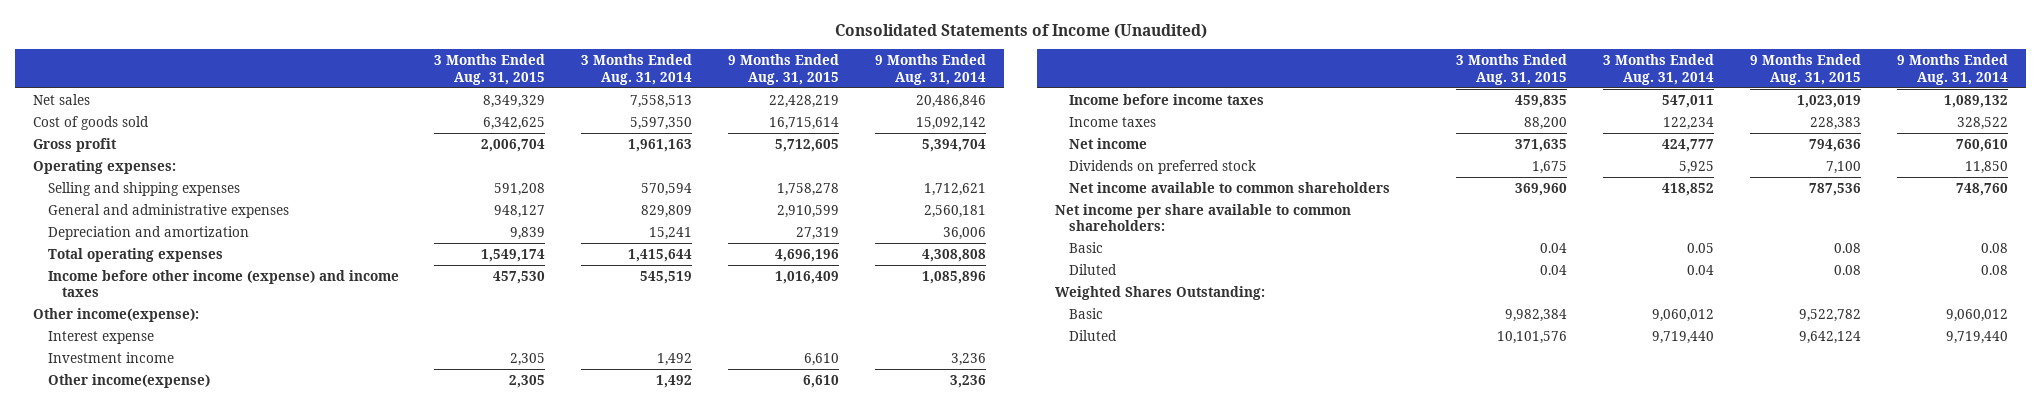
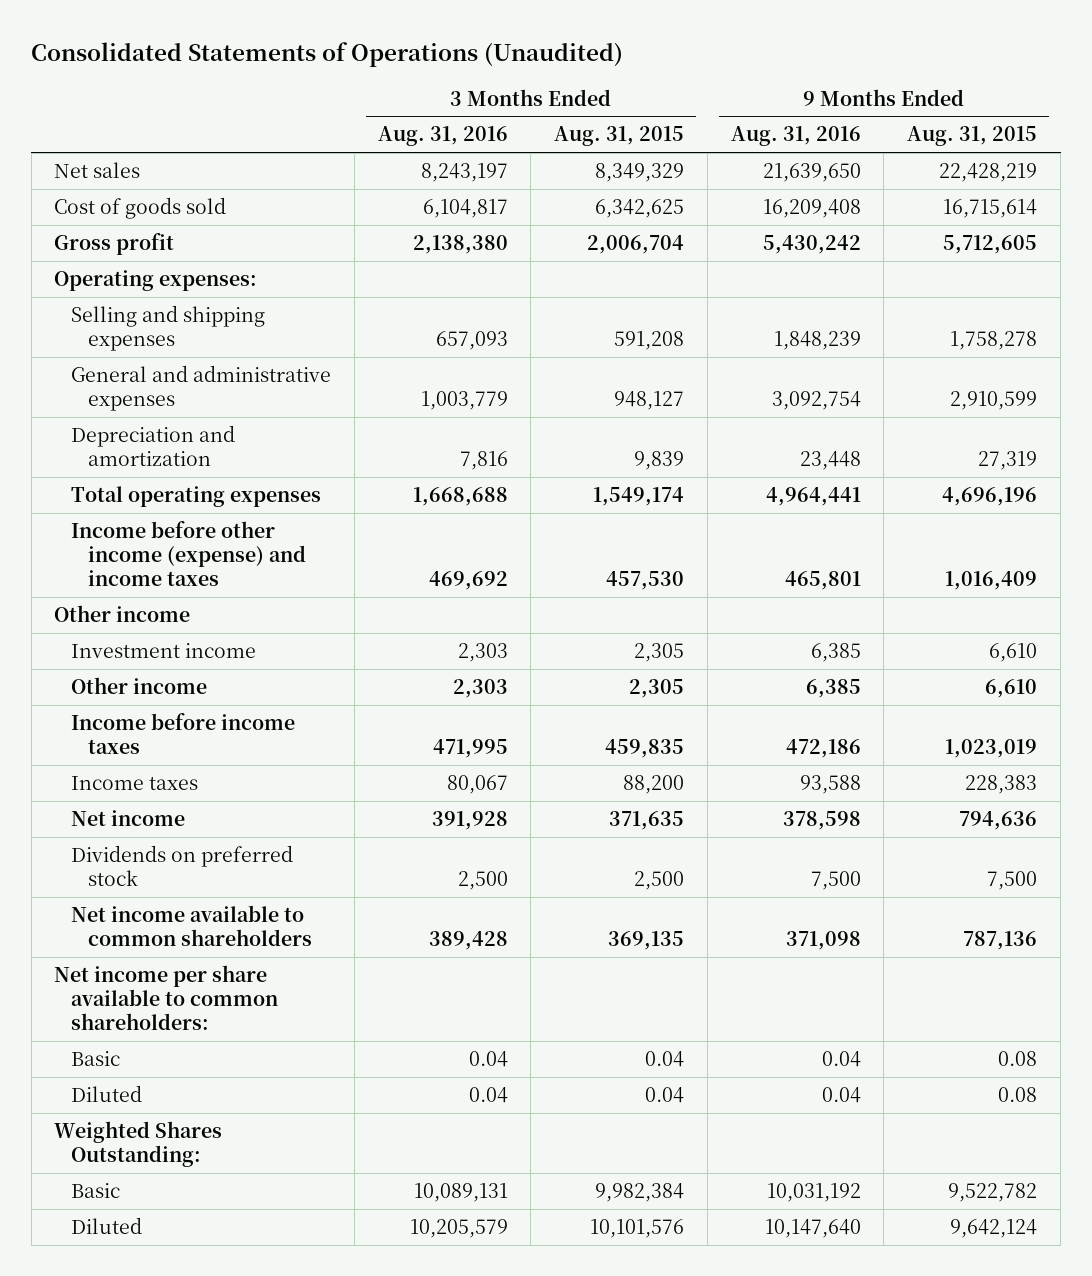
[834,24,1207,40] Consolidated Statements of Income (Unaudited) -> [31,42,624,68] Consolidated Statements of Operations (Unaudited)
[581,53,693,85] 3 Months Ended Aug. 31, 2014 -> none
[875,53,987,85] 9 Months Ended Aug. 31, 2014 -> none
none -> [377,126,508,147] Aug. 31, 2016
none -> [730,126,861,147] Aug. 31, 2016
[47,330,154,344] Interest expense -> none
[33,307,200,322] Other income(expense): -> [54,604,191,622] Other income
[47,373,210,388] Other income(expense) -> [70,676,207,694] Other income
[1532,160,1568,174] 1,675 -> [634,871,685,891] 2,500
[1826,160,1862,174] 7,100 -> [987,871,1038,891] 7,500
[1515,182,1568,196] 369,960 -> [608,931,685,951] 369,135
[1809,182,1862,196] 787,536 -> [963,931,1038,951] 787,136

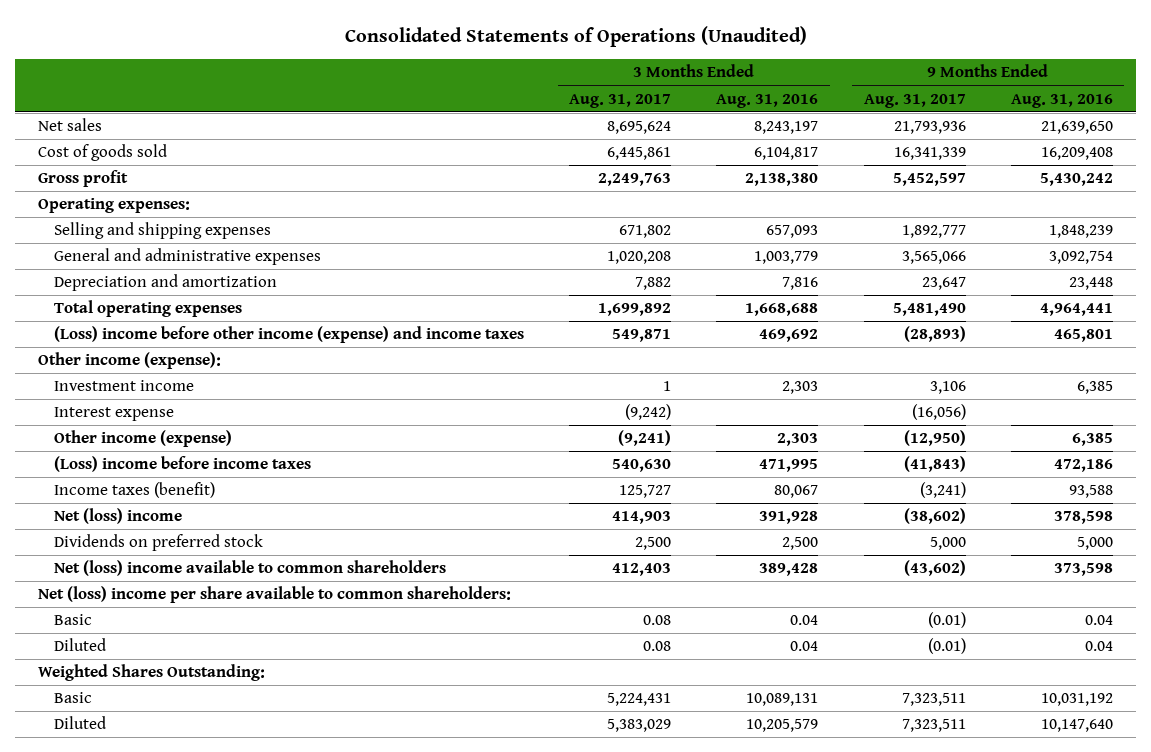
[554,126,685,147] Aug. 31, 2015 -> none
[907,126,1038,147] Aug. 31, 2015 -> none
none -> [568,93,671,108] Aug. 31, 2017
none -> [863,93,966,108] Aug. 31, 2017
[70,520,306,587] Income before other income (expense) and income taxes -> [53,326,524,344] (Loss) income before other income (expense) and income taxes
[54,604,191,622] Other income -> [38,352,222,370] Other income (expense):
none -> [53,407,174,422] Interest expense
[70,676,207,694] Other income -> [53,430,232,448] Other income (expense)
[70,712,295,755] Income before income taxes -> [53,456,311,473] (Loss) income before income taxes
[70,775,198,790] Income taxes -> [53,482,215,499] Income taxes (benefit)
[70,809,185,826] Net income -> [53,508,182,525] Net (loss) income
[810,871,861,891] 7,500 -> [1077,537,1114,551] 5,000
[70,904,312,947] Net income available to common shareholders -> [53,560,446,577] Net (loss) income available to common shareholders
[785,931,861,951] 371,098 -> [1054,563,1114,577] 373,598
[54,964,278,1031] Net income per share available to common shareholders: -> [38,586,512,604] Net (loss) income per share available to common shareholders:

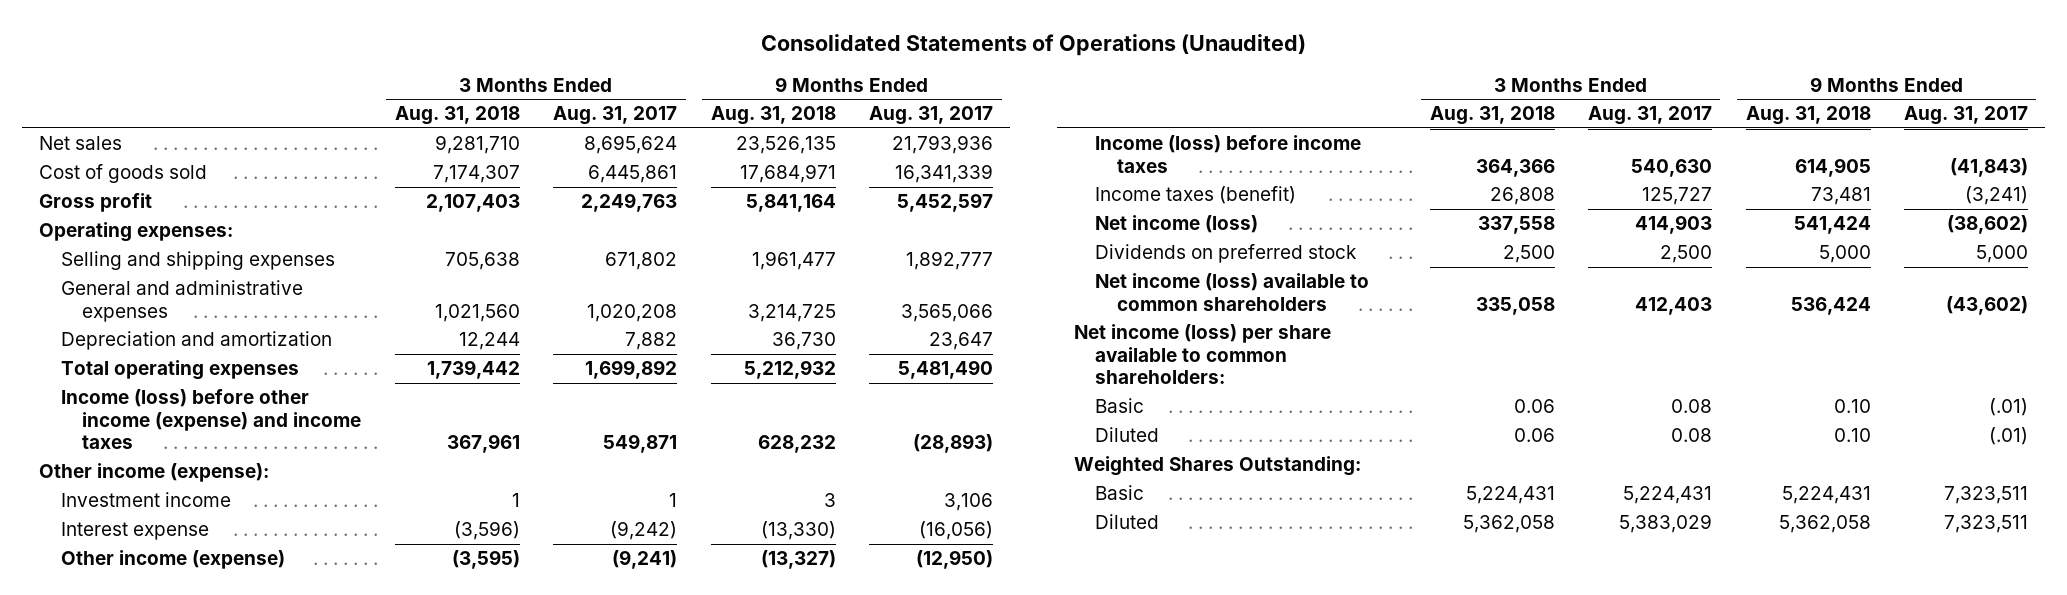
[716,93,819,108] Aug. 31, 2016 -> none
[1011,93,1114,108] Aug. 31, 2016 -> none
none -> [394,106,520,126] Aug. 31, 2018
none -> [710,106,836,126] Aug. 31, 2018
[53,326,524,344] (Loss) income before other income (expense) and income taxes -> [60,389,362,450] Income (loss) before other income (expense) and income taxes
[53,456,311,473] (Loss) income before income taxes -> [1095,135,1362,173] Income (loss) before income taxes
[53,508,182,525] Net (loss) income -> [1095,215,1259,234] Net income (loss)
[53,560,446,577] Net (loss) income available to common shareholders -> [1095,273,1370,311] Net income (loss) available to common shareholders
[38,586,512,604] Net (loss) income per share available to common shareholders: -> [1073,324,1331,385] Net income (loss) per share available to common shareholders:
[927,612,966,629] (0.01) -> [1989,398,2029,417] (.01)
[927,638,966,655] (0.01) -> [1989,427,2029,446] (.01)

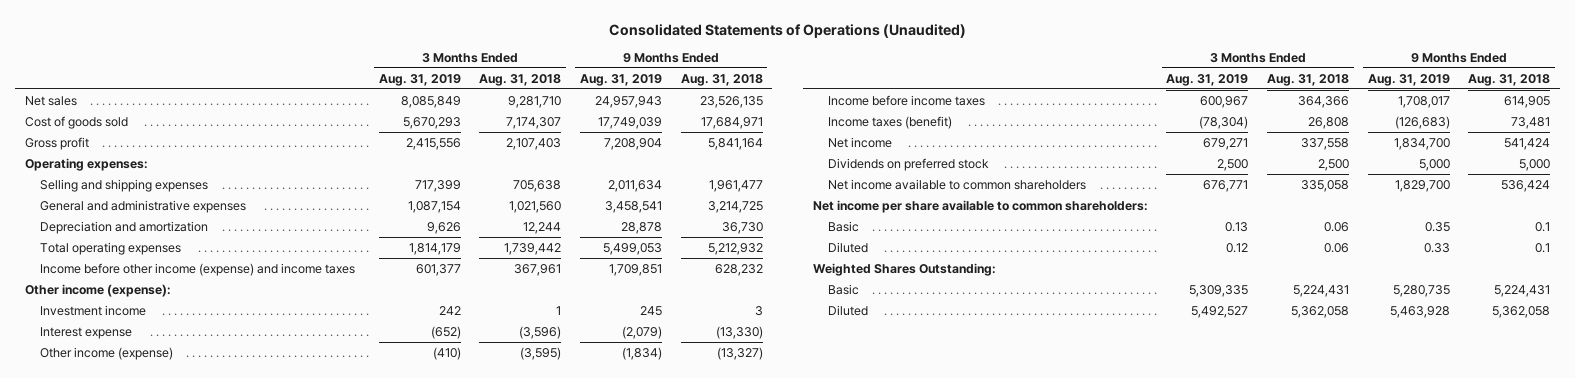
[553,106,678,126] Aug. 31, 2017 -> none
[869,106,994,126] Aug. 31, 2017 -> none
none -> [378,73,461,86] Aug. 31, 2019
none -> [580,73,663,86] Aug. 31, 2019
[60,389,362,450] Income (loss) before other income (expense) and income taxes -> [40,262,356,276] Income before other income (expense) and income taxes
[1095,135,1362,173] Income (loss) before income taxes -> [827,94,985,106] Income before income taxes
[1095,215,1259,234] Net income (loss) -> [827,136,892,148] Net income
[1095,273,1370,311] Net income (loss) available to common shareholders -> [827,178,1086,190] Net income available to common shareholders
[1073,324,1331,385] Net income (loss) per share available to common shareholders: -> [812,199,1148,213] Net income per share available to common shareholders:
[1833,399,1871,414] 0.10 -> [1535,221,1551,232] 0.1
[1833,428,1871,443] 0.10 -> [1535,242,1551,253] 0.1

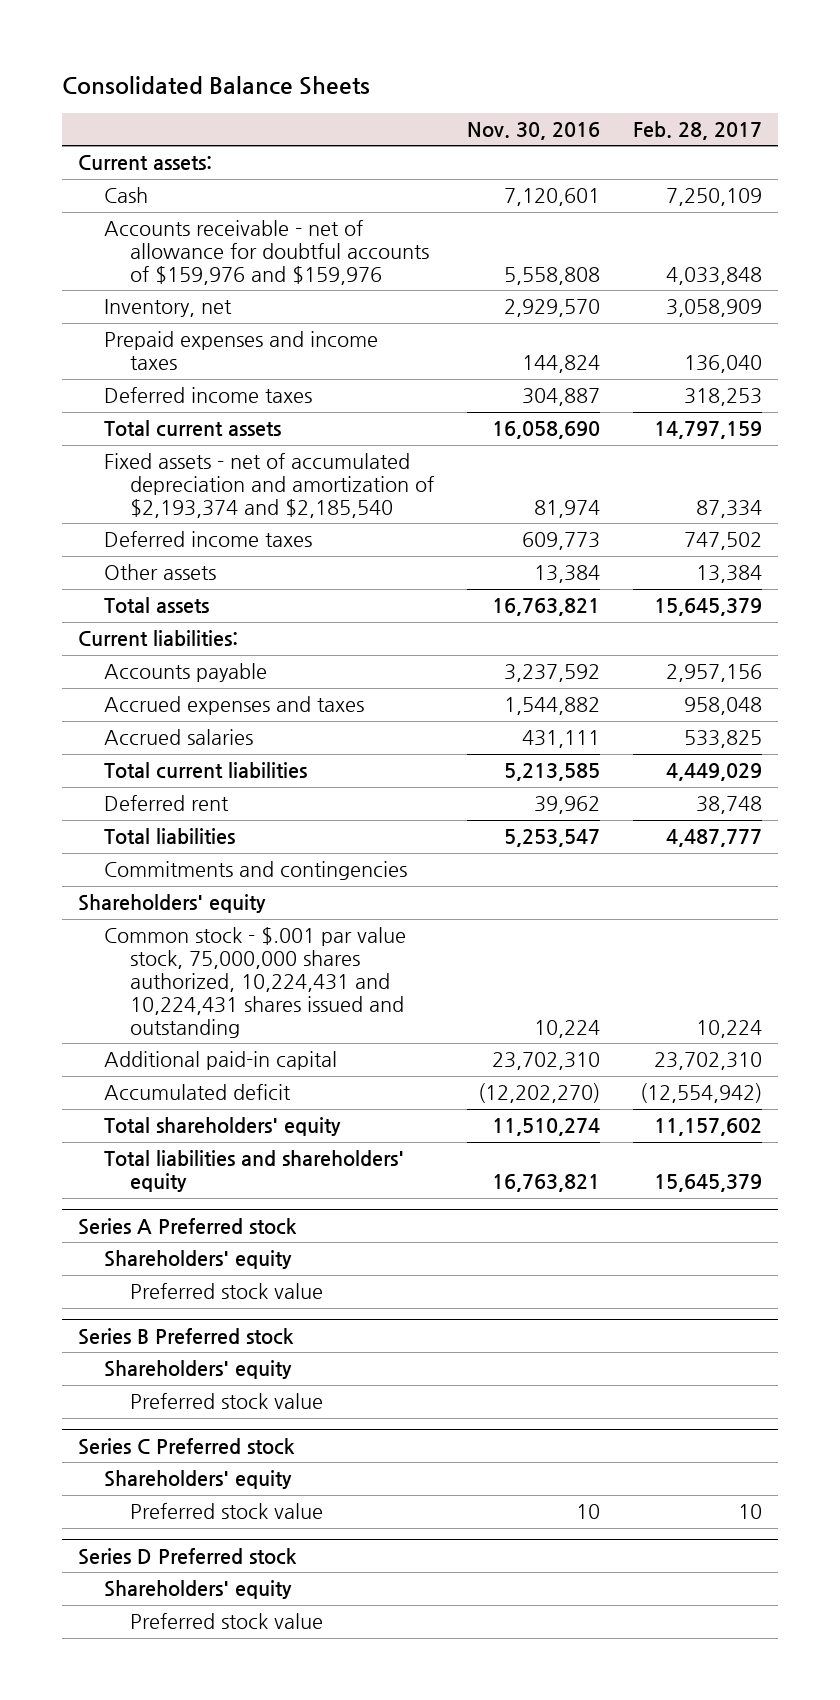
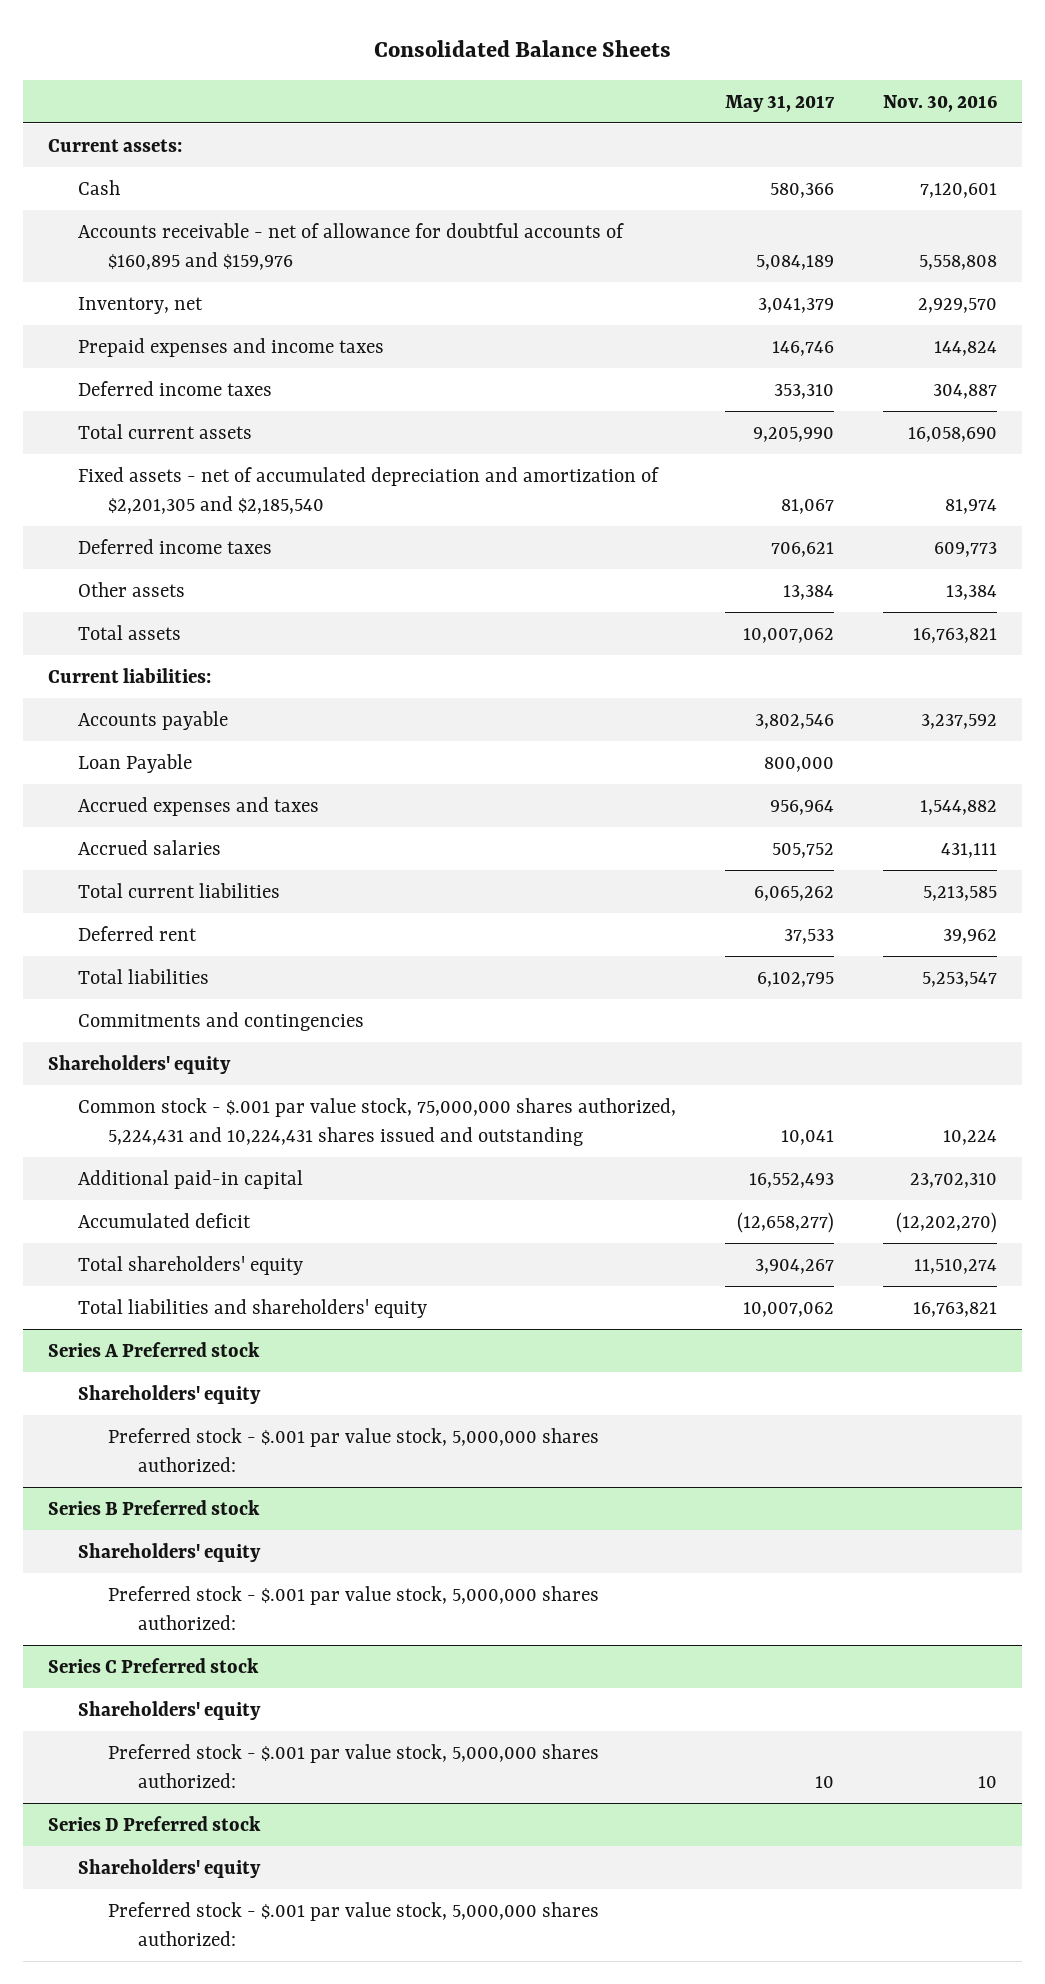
[632,120,762,140] Feb. 28, 2017 -> none
none -> [725,94,836,112] May 31, 2017
[104,220,430,285] Accounts receivable - net of allowance for doubtful accounts of $159,976 and $159,976 -> [77,222,624,270] Accounts receivable - net of allowance for doubtful accounts of $160,895 and $159,976
[104,453,435,518] Fixed assets - net of accumulated depreciation and amortization of $2,193,374 and $2,185,540 -> [77,466,659,514] Fixed assets - net of accumulated depreciation and amortization of $2,201,305 and $2,185,540
none -> [77,753,192,773] Loan Payable
[104,927,407,1038] Common stock - $.001 par value stock, 75,000,000 shares authorized, 10,224,431 and 10,224,431 shares issued and outstanding -> [77,1097,676,1146] Common stock - $.001 par value stock, 75,000,000 shares authorized, 5,224,431 and 10,224,431 shares issued and outstanding
[130,1283,324,1300] Preferred stock value -> [108,1427,600,1472] Preferred stock - $.001 par value stock, 5,000,000 shares authorized:
[130,1393,324,1410] Preferred stock value -> [108,1585,600,1630] Preferred stock - $.001 par value stock, 5,000,000 shares authorized:
[130,1503,324,1520] Preferred stock value -> [108,1743,600,1788] Preferred stock - $.001 par value stock, 5,000,000 shares authorized:
[130,1613,324,1630] Preferred stock value -> [108,1901,600,1946] Preferred stock - $.001 par value stock, 5,000,000 shares authorized:

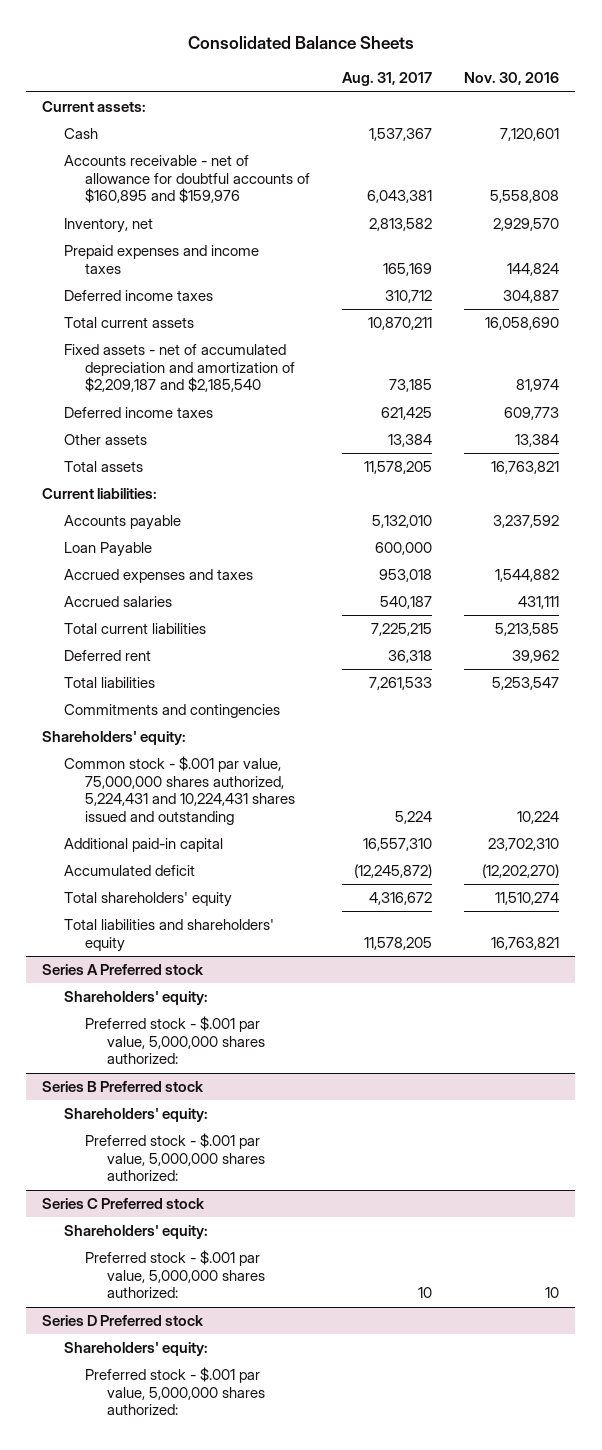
[725,94,836,112] May 31, 2017 -> none
none -> [342,72,433,87] Aug. 31, 2017
[77,466,659,514] Fixed assets - net of accumulated depreciation and amortization of $2,201,305 and $2,185,540 -> [63,344,296,393] Fixed assets - net of accumulated depreciation and amortization of $2,209,187 and $2,185,540
[47,1054,231,1074] Shareholders' equity -> [42,731,187,746] Shareholders' equity:
[77,1097,676,1146] Common stock - $.001 par value stock, 75,000,000 shares authorized, 5,224,431 and 10,224,431 shares issued and outstanding -> [63,756,296,826] Common stock - $.001 par value, 75,000,000 shares authorized, 5,224,431 and 10,224,431 shares issued and outstanding
[77,1384,261,1404] Shareholders' equity -> [63,991,208,1006] Shareholders' equity:
[108,1427,600,1472] Preferred stock - $.001 par value stock, 5,000,000 shares authorized: -> [85,1016,265,1065] Preferred stock - $.001 par value, 5,000,000 shares authorized:
[77,1542,261,1562] Shareholders' equity -> [63,1108,208,1123] Shareholders' equity:
[108,1585,600,1630] Preferred stock - $.001 par value stock, 5,000,000 shares authorized: -> [85,1133,265,1182] Preferred stock - $.001 par value, 5,000,000 shares authorized:
[77,1700,261,1720] Shareholders' equity -> [63,1225,208,1240] Shareholders' equity:
[108,1743,600,1788] Preferred stock - $.001 par value stock, 5,000,000 shares authorized: -> [85,1250,265,1299] Preferred stock - $.001 par value, 5,000,000 shares authorized:
[77,1858,261,1878] Shareholders' equity -> [63,1342,208,1357] Shareholders' equity:
[108,1901,600,1946] Preferred stock - $.001 par value stock, 5,000,000 shares authorized: -> [85,1367,265,1416] Preferred stock - $.001 par value, 5,000,000 shares authorized:

